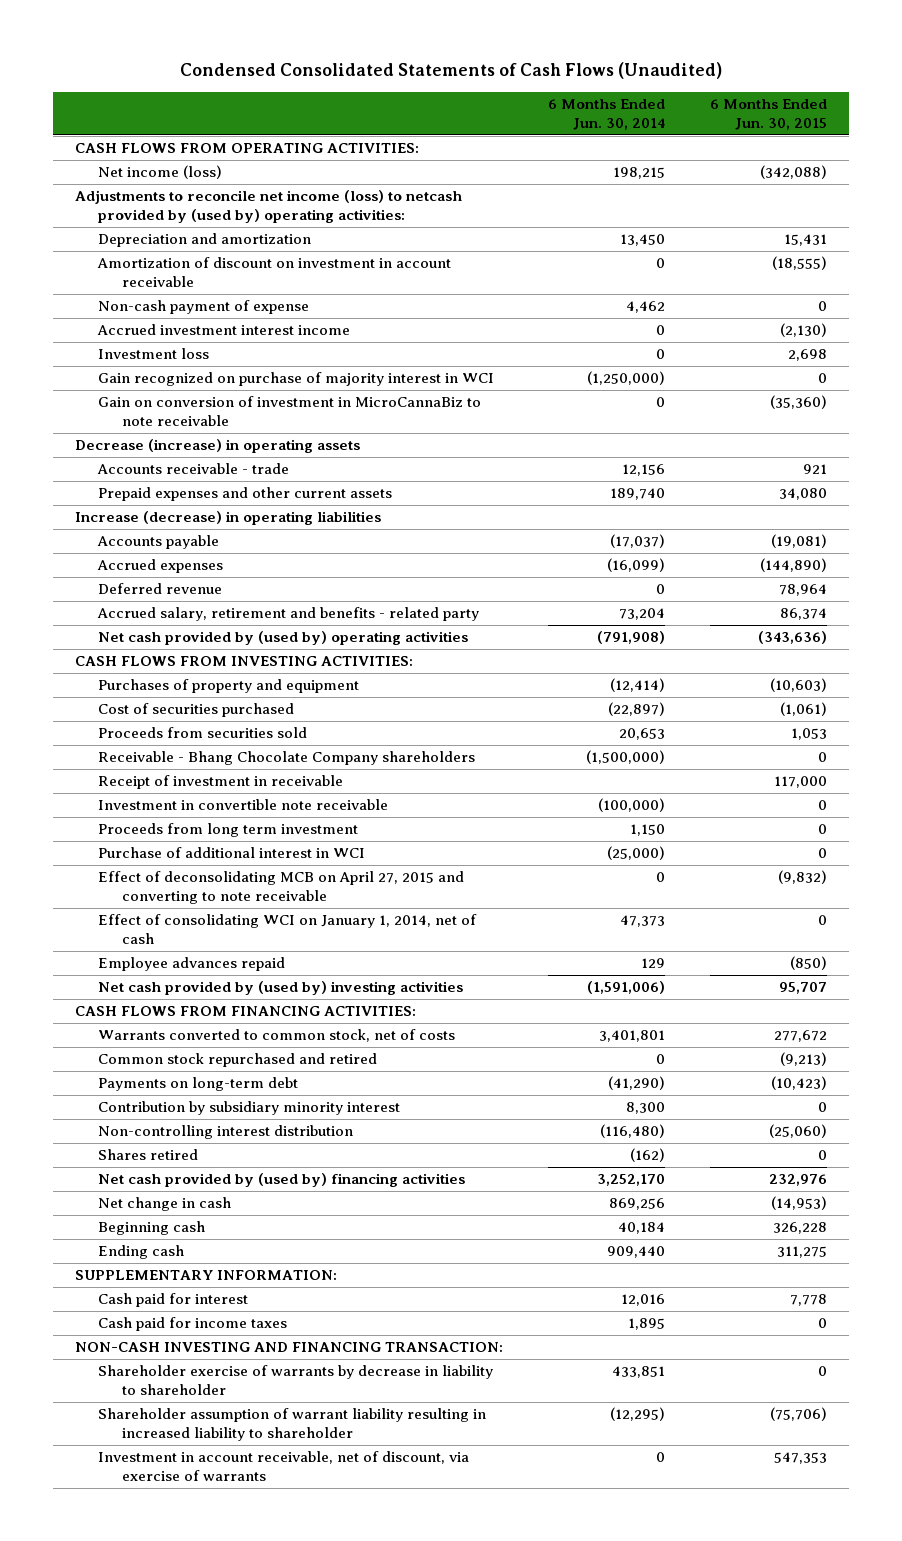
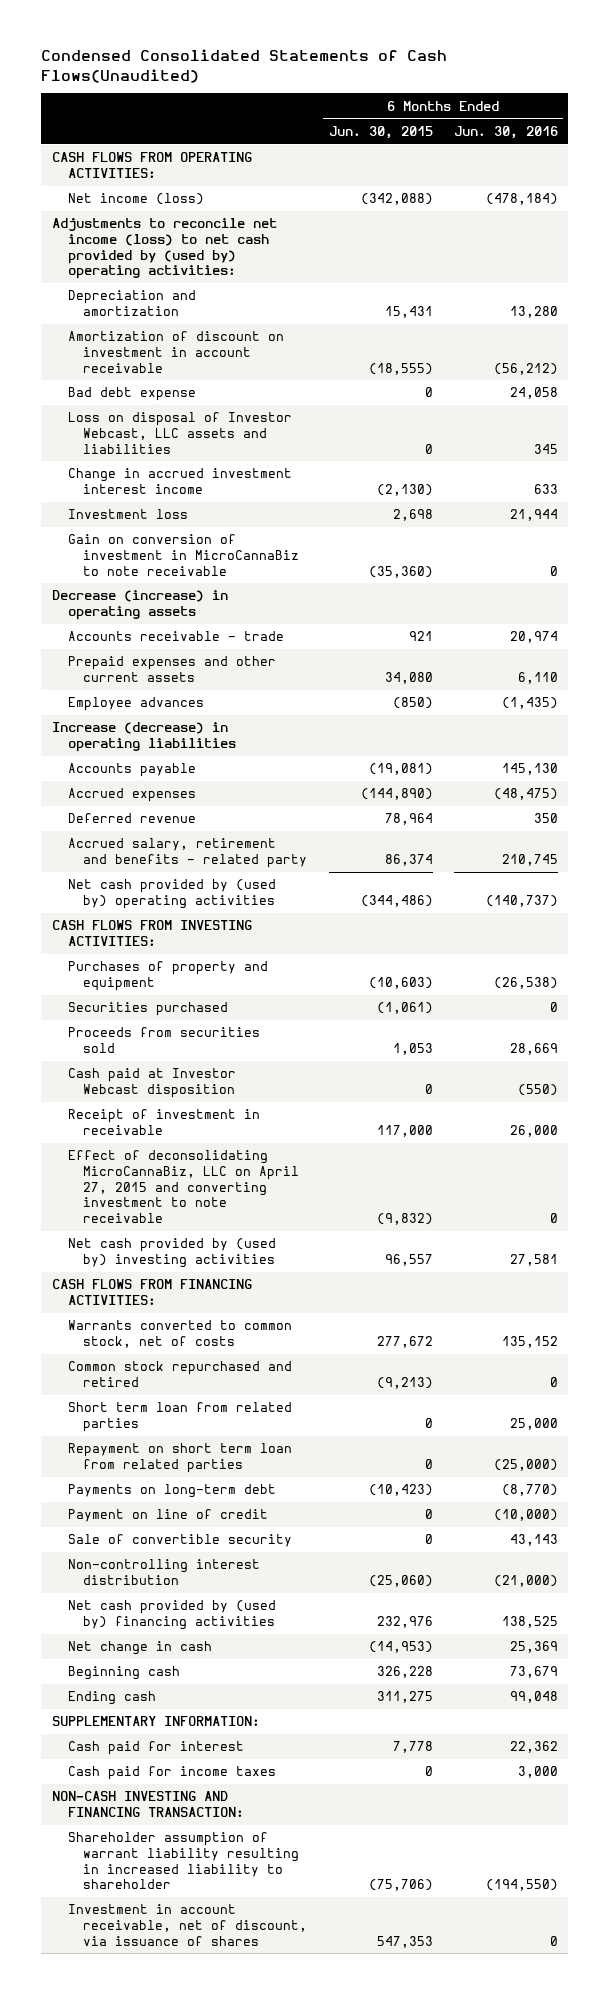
[179,62,722,80] Condensed Consolidated Statements of Cash Flows (Unaudited) -> [41,49,448,83] Condensed Consolidated Statements of Cash Flows(Unaudited)
[547,99,665,130] 6 Months Ended Jun. 30, 2014 -> none
none -> [453,125,558,139] Jun. 30, 2016
[75,190,463,224] Adjustments to reconcile net income (loss) to netcash provided by (used by) operating activities: -> [52,218,278,280] Adjustments to reconcile net income (loss) to net cash provided by (used by) operating activities:
[98,300,310,315] Non-cash payment of expense -> none
none -> [67,387,196,402] Bad debt expense
none -> [67,412,292,454] Loss on disposal of Investor Webcast, LLC assets and liabilities
[97,324,351,336] Accrued investment interest income -> [67,468,292,495] Change in accrued investment interest income
[98,372,495,387] Gain recognized on purchase of majority interest in WCI -> none
none -> [67,697,204,712] Employee advances
[757,631,827,645] (343,636) -> [360,895,433,908] (344,486)
[98,703,295,718] Cost of securities purchased -> [67,1002,228,1017] Securities purchased
[98,751,476,766] Receivable - Bhang Chocolate Company shareholders -> none
none -> [67,1068,236,1099] Cash paid at Investor Webcast disposition
[98,799,389,811] Investment in convertible note receivable -> none
[98,823,359,838] Proceeds from long term investment -> none
[98,847,366,859] Purchase of additional interest in WCI -> none
[98,914,478,945] Effect of consolidating WCI on January 1, 2014, net of cash -> none
[98,957,286,972] Employee advances repaid -> none
[98,871,465,905] Effect of deconsolidating MCB on April 27, 2015 and converting to note receivable -> [67,1150,300,1224] Effect of deconsolidating MicroCannaBiz, LLC on April 27, 2015 and converting investment to note receivable
[778,982,827,995] 95,707 -> [384,1254,433,1267] 96,557
none -> [67,1402,292,1433] Short term loan from related parties
none -> [67,1443,292,1474] Repayment on short term loan from related parties
[98,1101,401,1116] Contribution by subsidiary minority interest -> none
none -> [67,1509,268,1523] Payment on line of credit
none -> [67,1534,292,1548] Sale of convertible security
[98,1149,199,1161] Shares retired -> none
[98,1365,494,1396] Shareholder exercise of warrants by decrease in liability to shareholder -> none
[98,1451,470,1482] Investment in account receivable, net of discount, via exercise of warrants -> [67,1904,308,1946] Investment in account receivable, net of discount, via issuance of shares

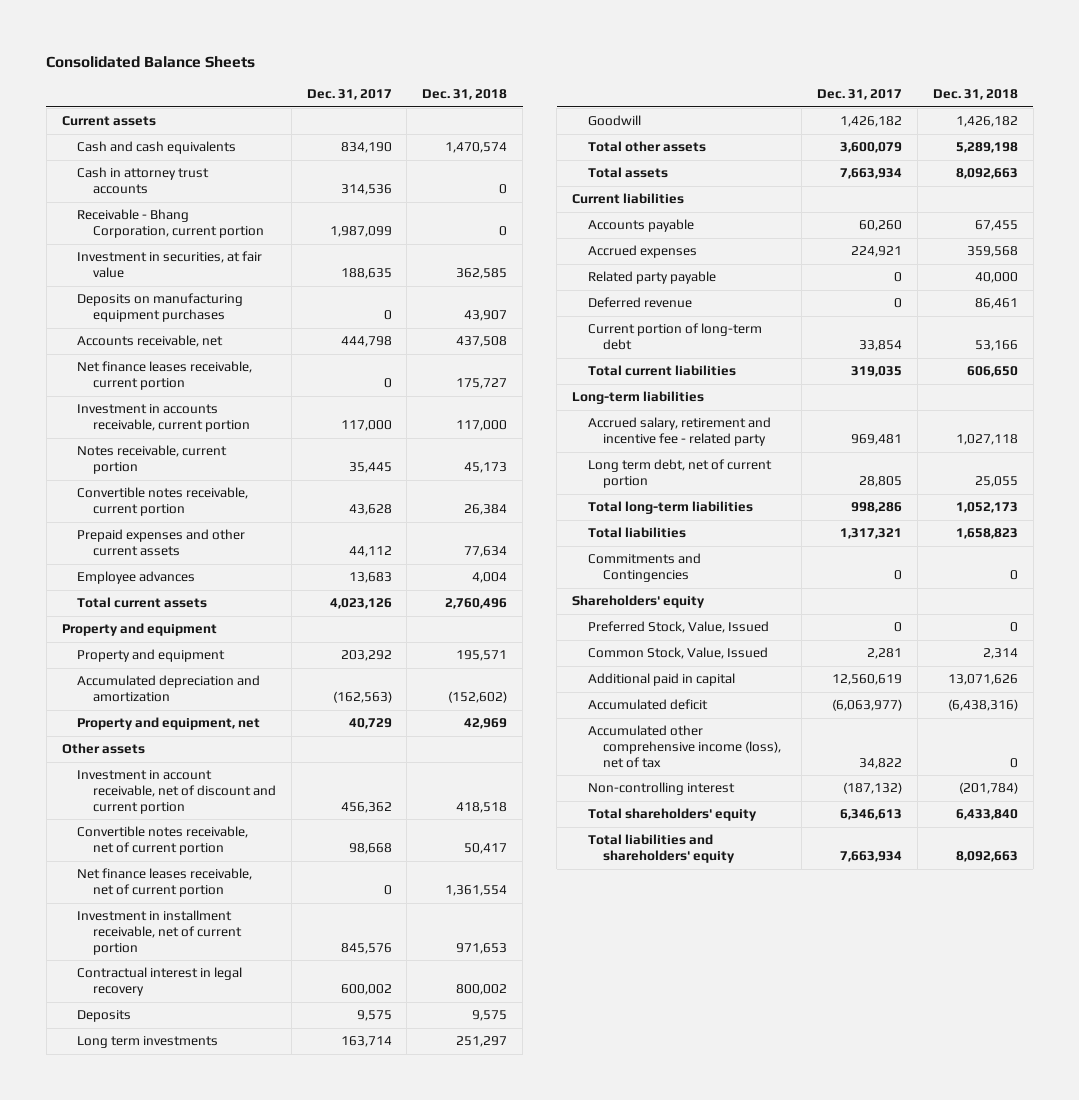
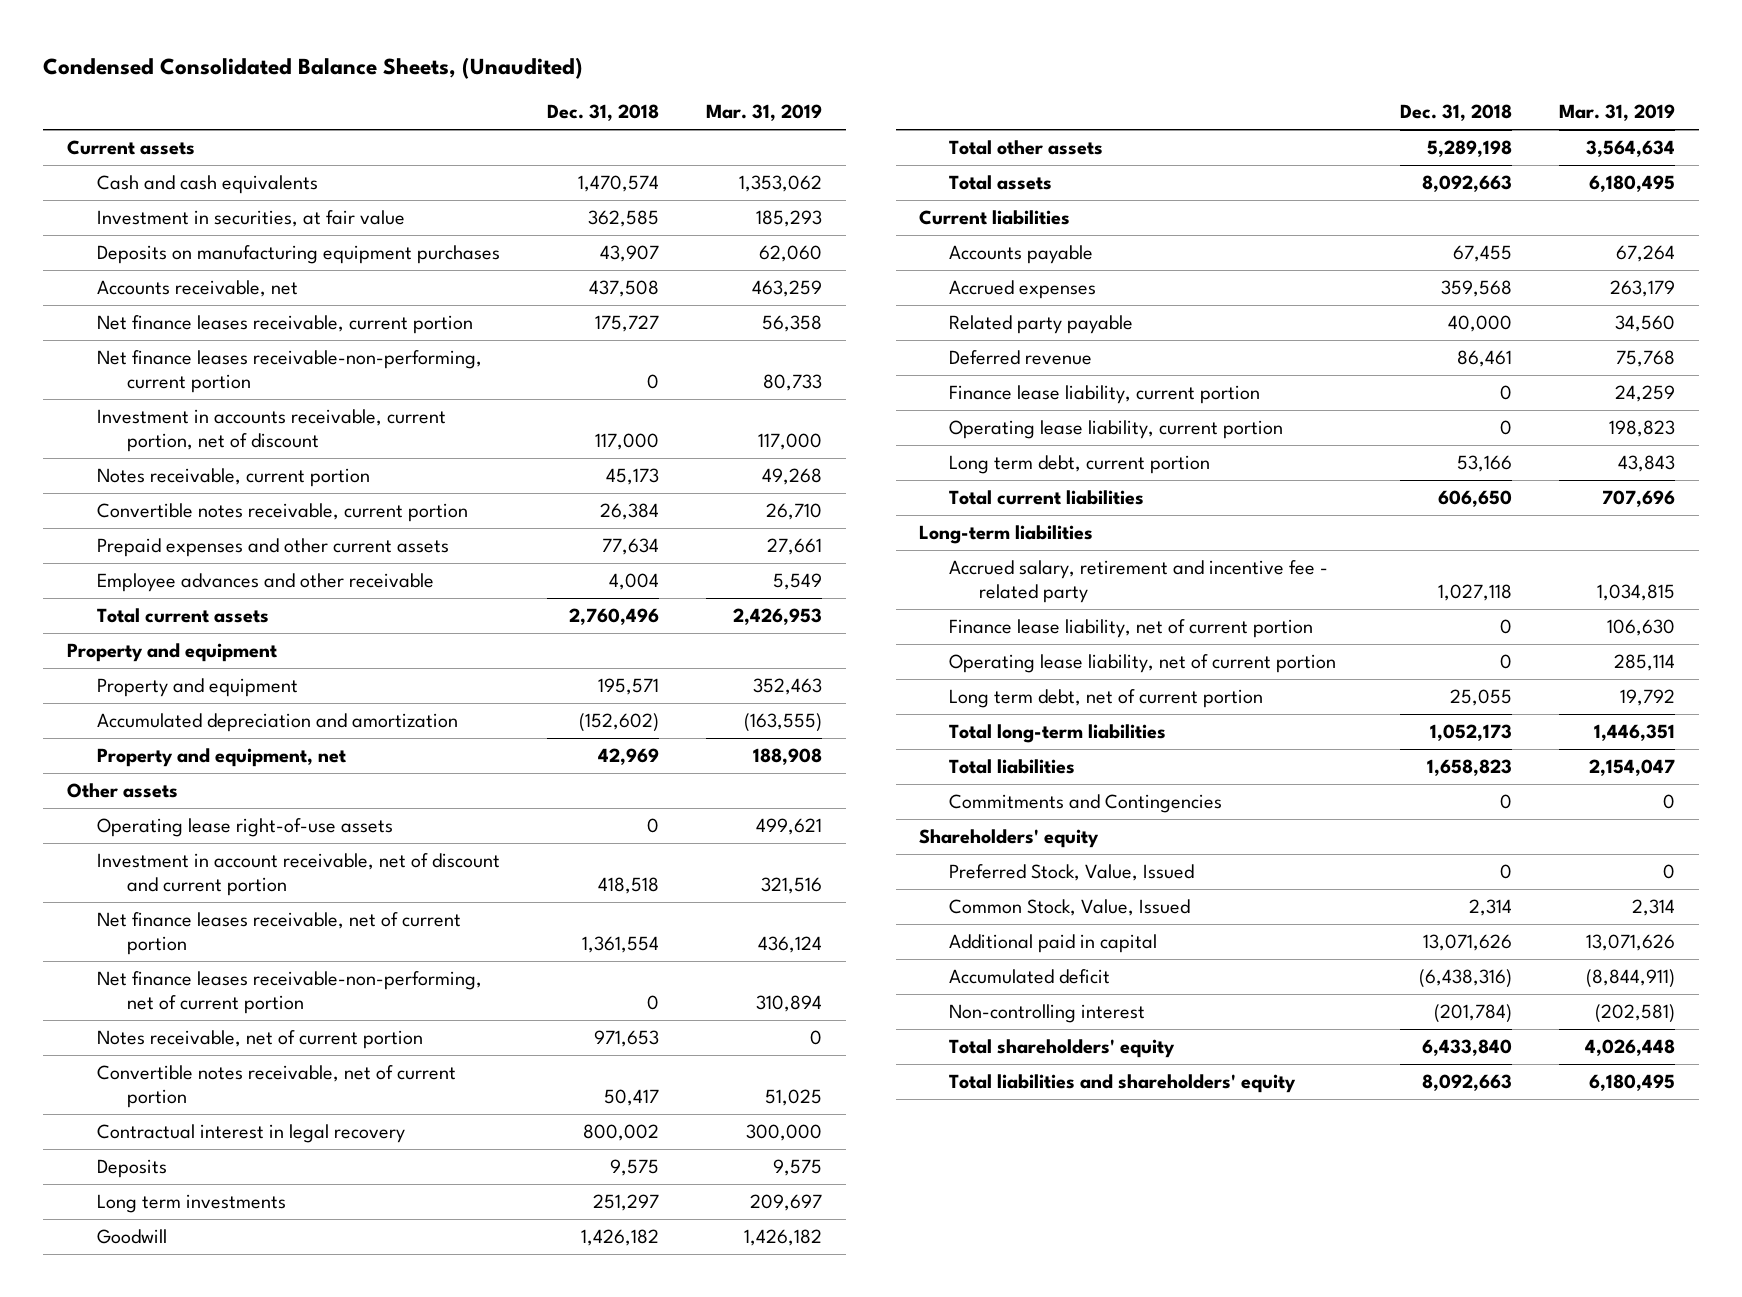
[46,56,256,69] Consolidated Balance Sheets -> [43,57,584,80] Condensed Consolidated Balance Sheets, (Unaudited)
[306,89,392,101] Dec. 31, 2017 -> none
none -> [706,104,823,122] Mar. 31, 2019
[77,167,210,195] Cash in attorney trust accounts -> none
[77,209,265,239] Receivable - Bhang Corporation, current portion -> none
none -> [96,350,482,393] Net finance leases receivable-non-performing, current portion
[77,404,251,433] Investment in accounts receivable, current portion -> [96,409,446,452] Investment in accounts receivable, current portion, net of discount
[77,571,196,585] Employee advances -> [96,573,434,593] Employee advances and other receivable
none -> [96,818,393,838] Operating lease right-of-use assets
none -> [96,971,482,1014] Net finance leases receivable-non-performing, net of current portion
[77,910,243,955] Investment in installment receivable, net of current portion -> [96,1030,423,1050] Notes receivable, net of current portion
[77,826,249,856] Convertible notes receivable, net of current portion -> [96,1065,456,1108] Convertible notes receivable, net of current portion
none -> [949,385,1261,405] Finance lease liability, current portion
none -> [949,420,1284,440] Operating lease liability, current portion
[587,323,762,351] Current portion of long-term debt -> [949,455,1211,475] Long term debt, current portion
none -> [949,619,1314,639] Finance lease liability, net of current portion
none -> [949,654,1337,674] Operating lease liability, net of current portion
[587,725,782,768] Accumulated other comprehensive income (loss), net of tax -> none

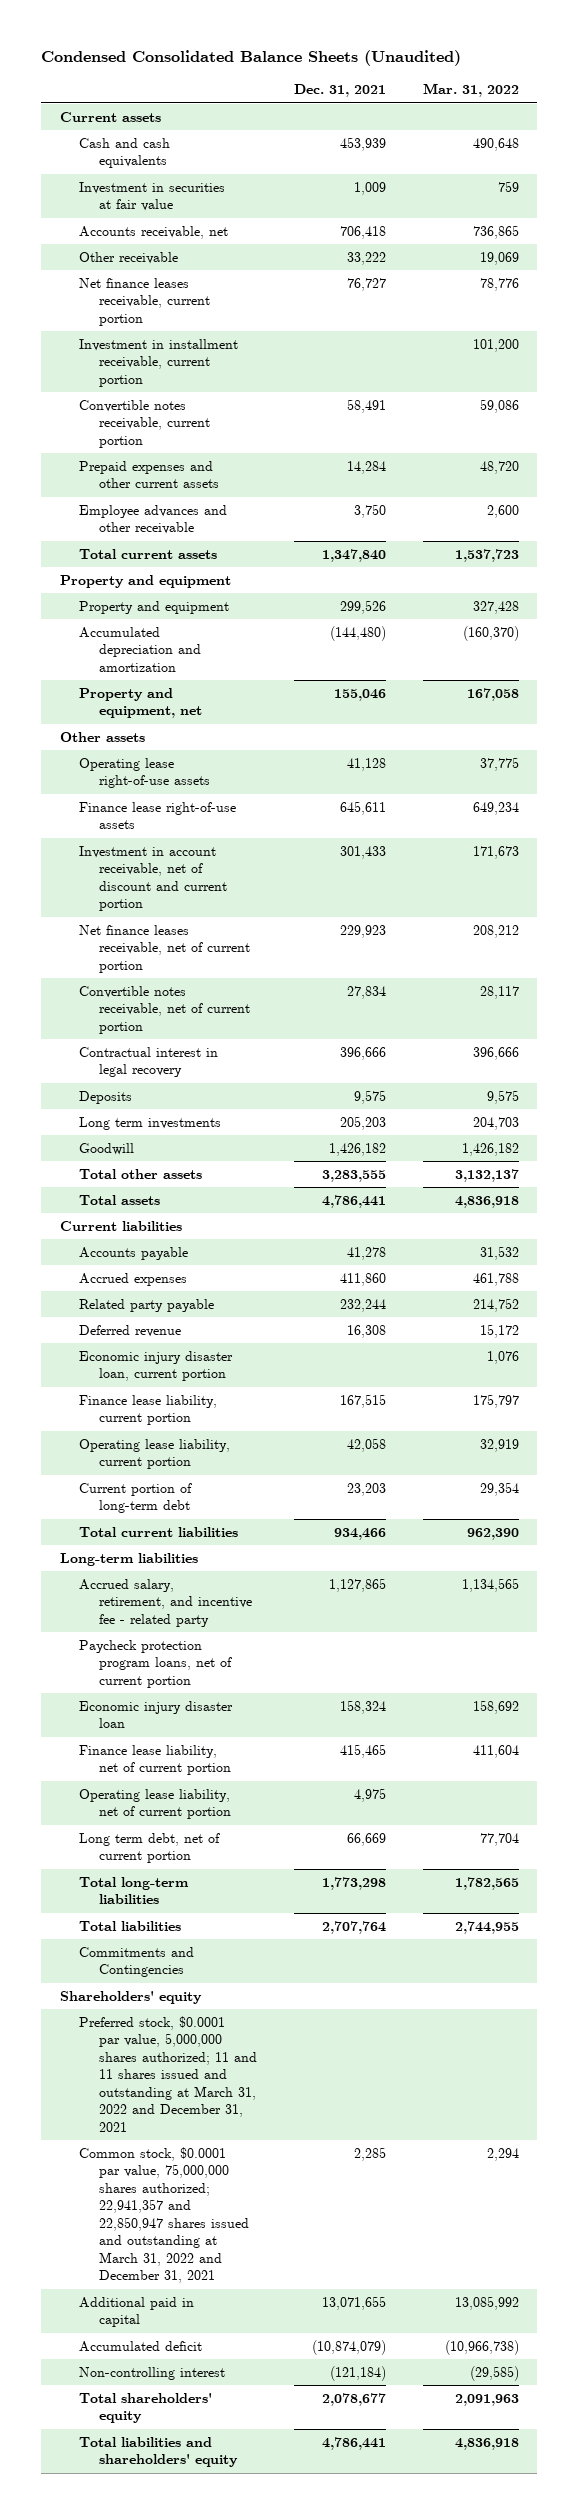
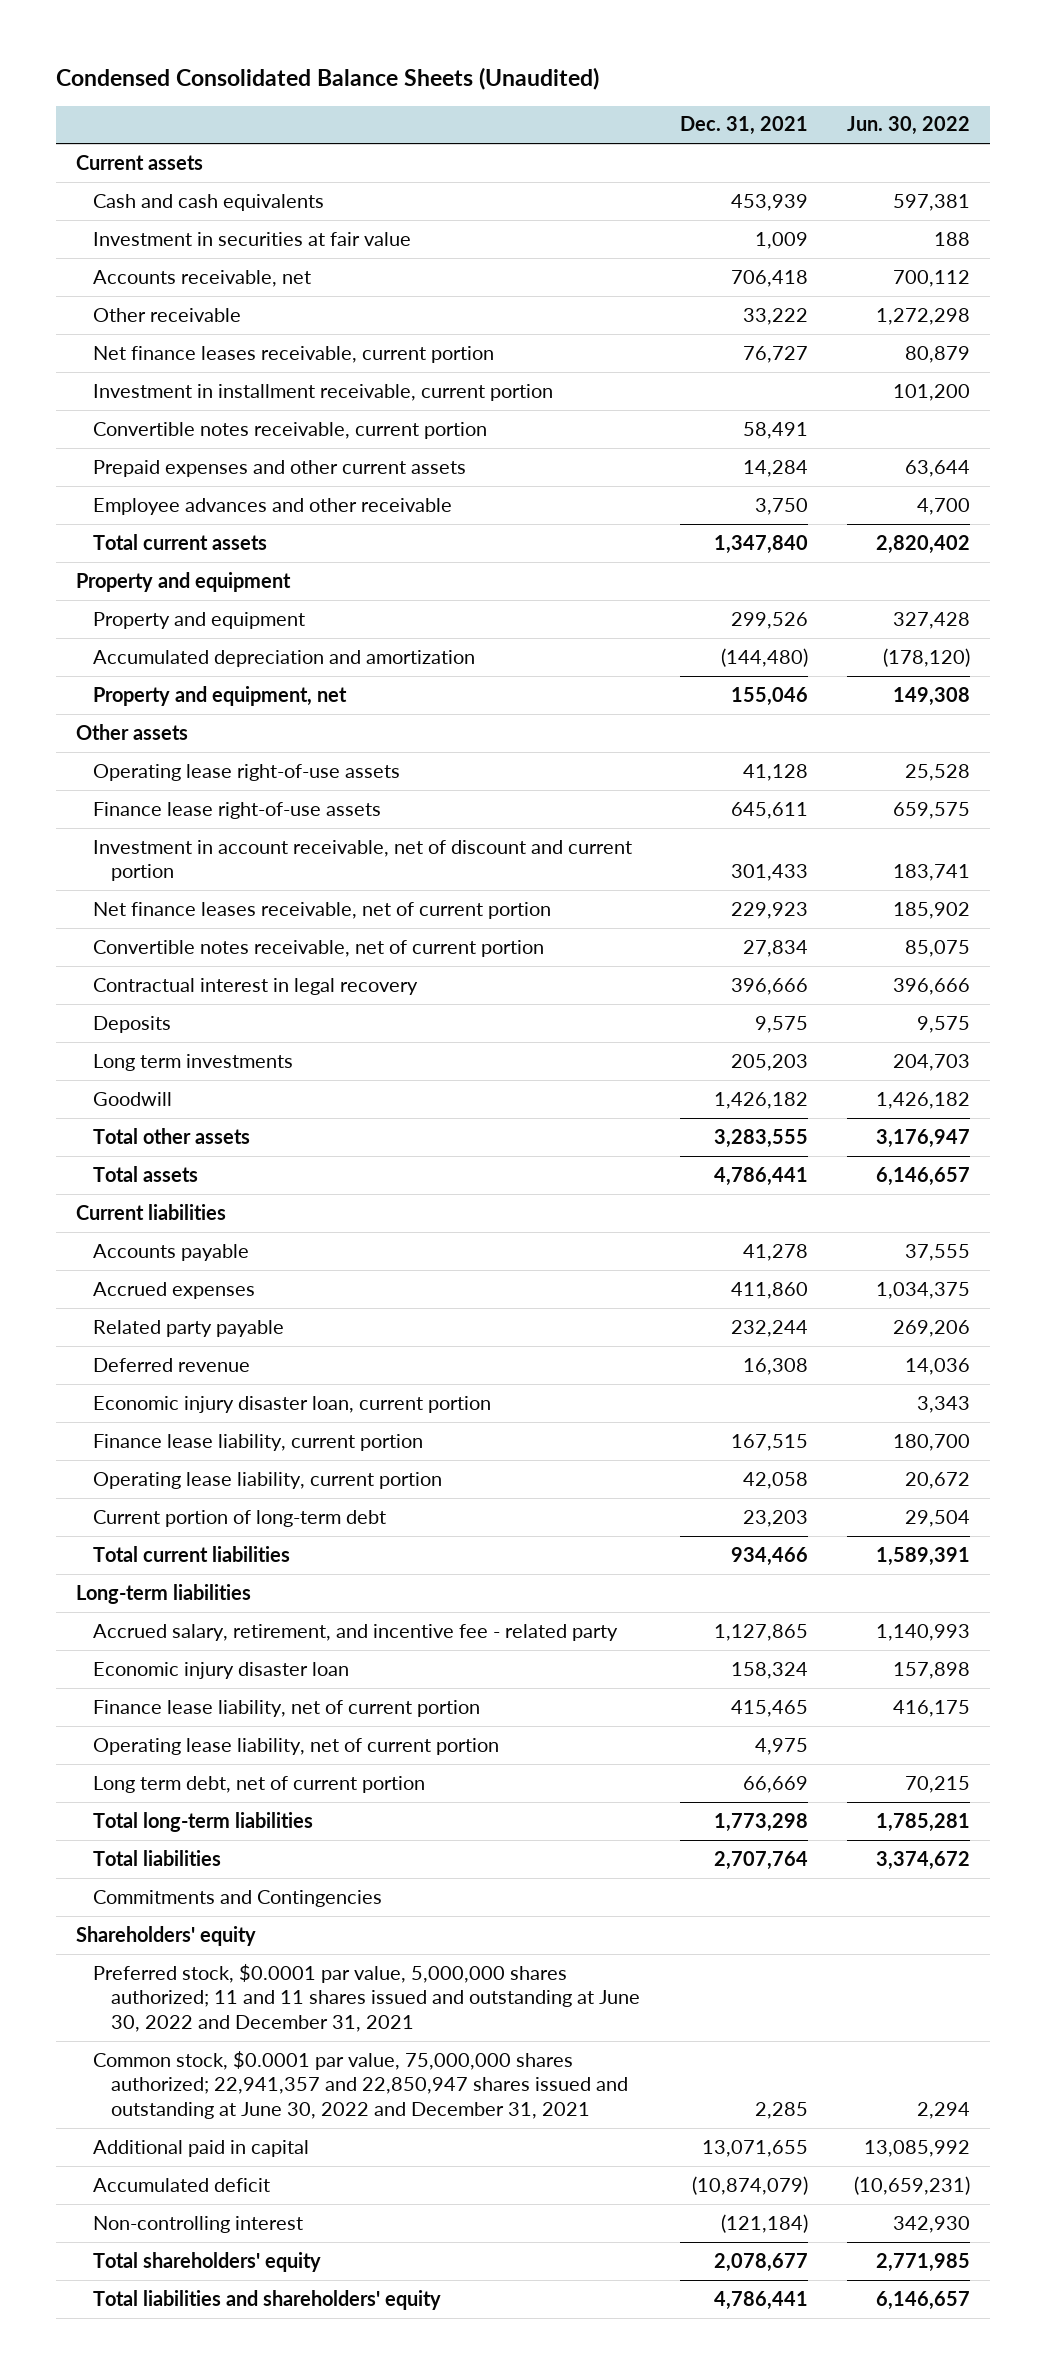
[422,83,519,98] Mar. 31, 2022 -> none
none -> [847,116,971,136] Jun. 30, 2022
[79,1639,232,1688] Paycheck protection program loans, net of current portion -> none
[79,2015,257,2132] Preferred stock, $0.0001 par value, 5,000,000 shares authorized; 11 and 11 shares issued and outstanding at March 31, 2022 and December 31, 2021 -> [93,1963,640,2032] Preferred stock, $0.0001 par value, 5,000,000 shares authorized; 11 and 11 shares issued and outstanding at June 30, 2022 and December 31, 2021
[79,2146,249,2284] Common stock, $0.0001 par value, 75,000,000 shares authorized; 22,941,357 and 22,850,947 shares issued and outstanding at March 31, 2022 and December 31, 2021 -> [93,2050,628,2119] Common stock, $0.0001 par value, 75,000,000 shares authorized; 22,941,357 and 22,850,947 shares issued and outstanding at June 30, 2022 and December 31, 2021

